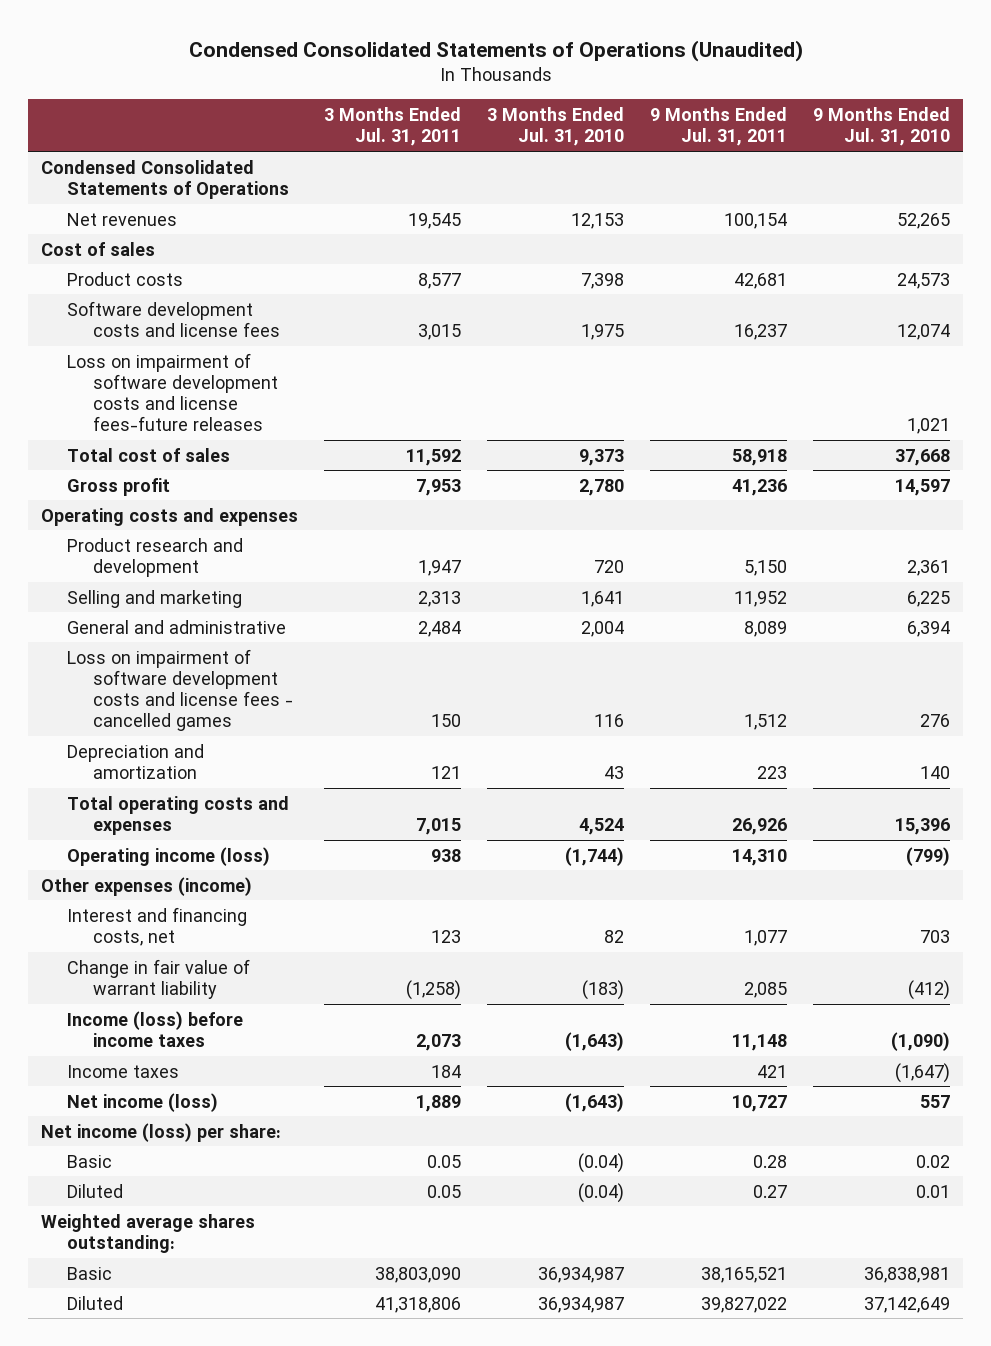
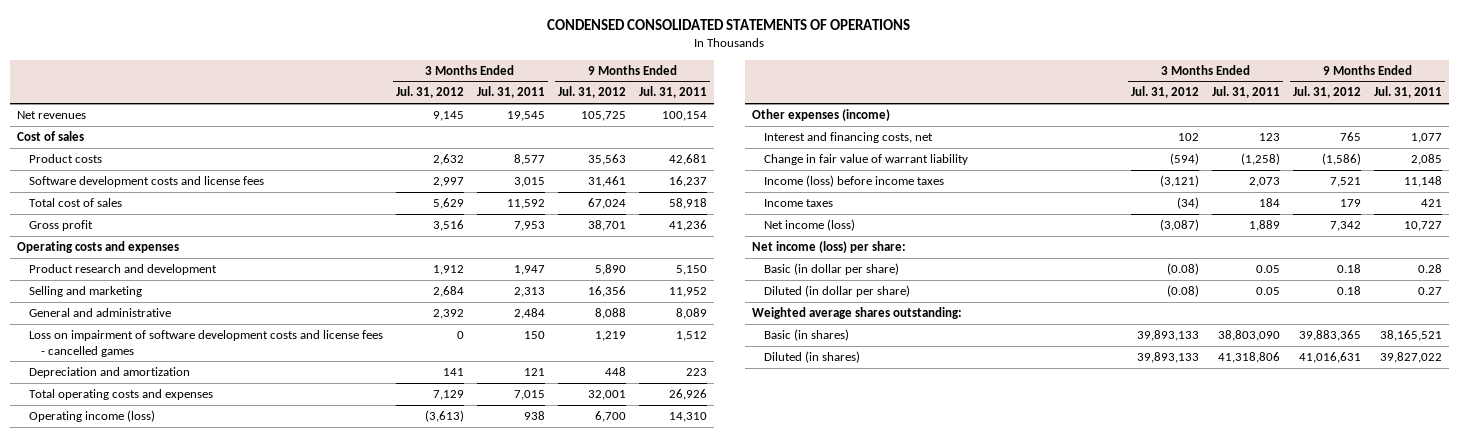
[188,39,803,62] Condensed Consolidated Statements of Operations (Unaudited) -> [547,18,911,30] CONDENSED CONSOLIDATED STATEMENTS OF OPERATIONS
[487,107,625,147] 3 Months Ended Jul. 31, 2010 -> none
[812,107,950,147] 9 Months Ended Jul. 31, 2010 -> none
none -> [395,86,464,99] Jul. 31, 2012
none -> [558,86,627,99] Jul. 31, 2012
[41,159,290,199] Condensed Consolidated Statements of Operations -> none
[67,352,278,432] Loss on impairment of software development costs and license fees-future releases -> none
[67,1154,113,1168] Basic -> [764,262,900,275] Basic (in dollar per share)
[67,1183,124,1198] Diluted -> [764,284,911,297] Diluted (in dollar per share)
[67,1266,113,1280] Basic -> [764,328,850,341] Basic (in shares)
[67,1295,124,1310] Diluted -> [764,350,861,363] Diluted (in shares)

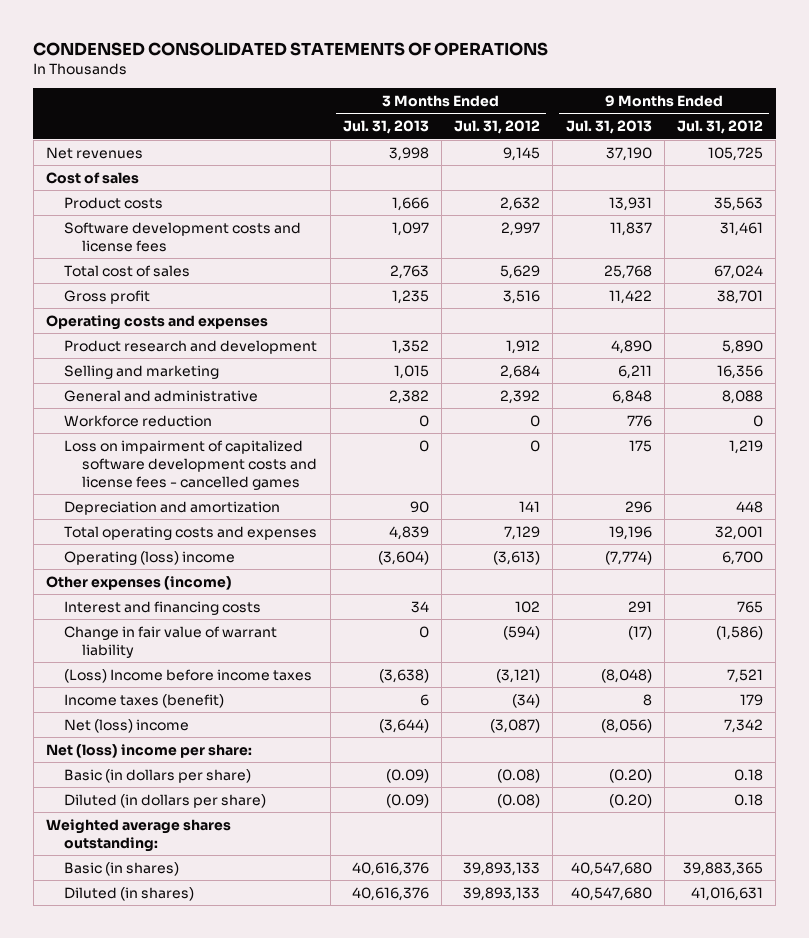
[476,86,545,99] Jul. 31, 2011 -> none
[639,86,708,99] Jul. 31, 2011 -> none
none -> [342,120,429,135] Jul. 31, 2013
none -> [565,120,652,135] Jul. 31, 2013
none -> [64,414,213,427] Workforce reduction
[28,329,383,357] Loss on impairment of software development costs and license fees - cancelled games -> [64,439,318,490] Loss on impairment of capitalized software development costs and license fees - cancelled games
[28,409,155,422] Operating income (loss) -> [64,550,236,565] Operating (loss) income
[764,131,934,143] Interest and financing costs, net -> [64,600,262,615] Interest and financing costs
[764,174,945,187] Income (loss) before income taxes -> [64,668,313,683] (Loss) Income before income taxes
[764,198,834,207] Income taxes -> [64,693,225,708] Income taxes (benefit)
[764,218,856,231] Net income (loss) -> [64,718,190,733] Net (loss) income
[751,240,906,253] Net income (loss) per share: -> [45,743,252,758] Net (loss) income per share:
[764,262,900,275] Basic (in dollar per share) -> [64,768,252,783] Basic (in dollars per share)
[764,284,911,297] Diluted (in dollar per share) -> [64,793,267,808] Diluted (in dollars per share)

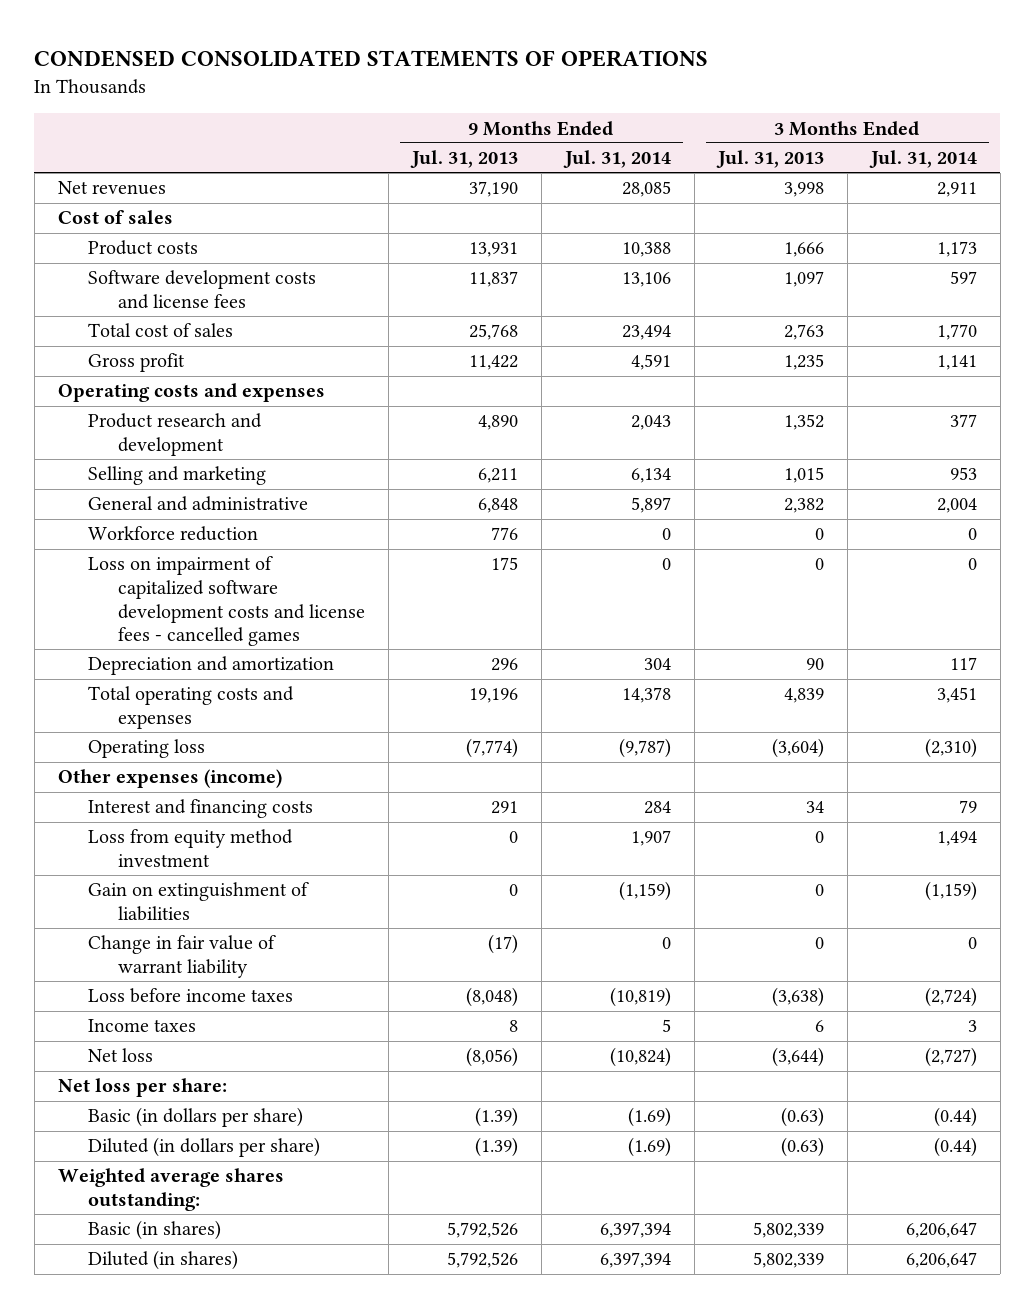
[454,120,541,135] Jul. 31, 2012 -> none
[676,120,763,135] Jul. 31, 2012 -> none
none -> [562,150,671,169] Jul. 31, 2014
none -> [868,150,977,169] Jul. 31, 2014
[64,550,236,565] Operating (loss) income -> [87,739,205,759] Operating loss
none -> [87,829,293,867] Loss from equity method investment
none -> [87,882,309,921] Gain on extinguishment of liabilities
[64,668,313,683] (Loss) Income before income taxes -> [87,988,293,1004] Loss before income taxes
[64,693,225,708] Income taxes (benefit) -> [87,1019,196,1033] Income taxes
[64,718,190,733] Net (loss) income -> [87,1048,153,1063] Net loss
[45,743,252,758] Net (loss) income per share: -> [57,1078,227,1098] Net loss per share:
[385,768,429,783] (0.09) -> [780,1107,824,1128] (0.63)
[608,768,652,783] (0.20) -> [474,1107,518,1128] (1.39)
[385,793,429,808] (0.09) -> [780,1137,824,1158] (0.63)
[608,793,652,808] (0.20) -> [474,1137,518,1158] (1.39)
[351,861,429,876] 40,616,376 -> [752,1222,824,1239] 5,802,339
[570,861,652,876] 40,547,680 -> [446,1222,518,1239] 5,792,526
[351,886,429,901] 40,616,376 -> [752,1252,824,1269] 5,802,339
[570,886,652,901] 40,547,680 -> [446,1252,518,1269] 5,792,526

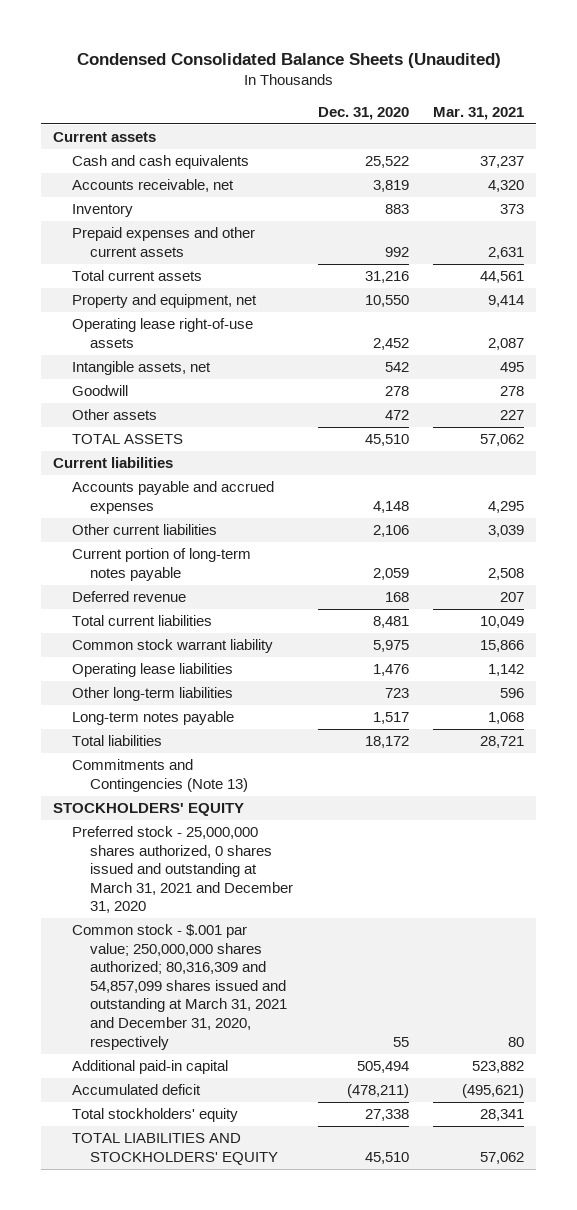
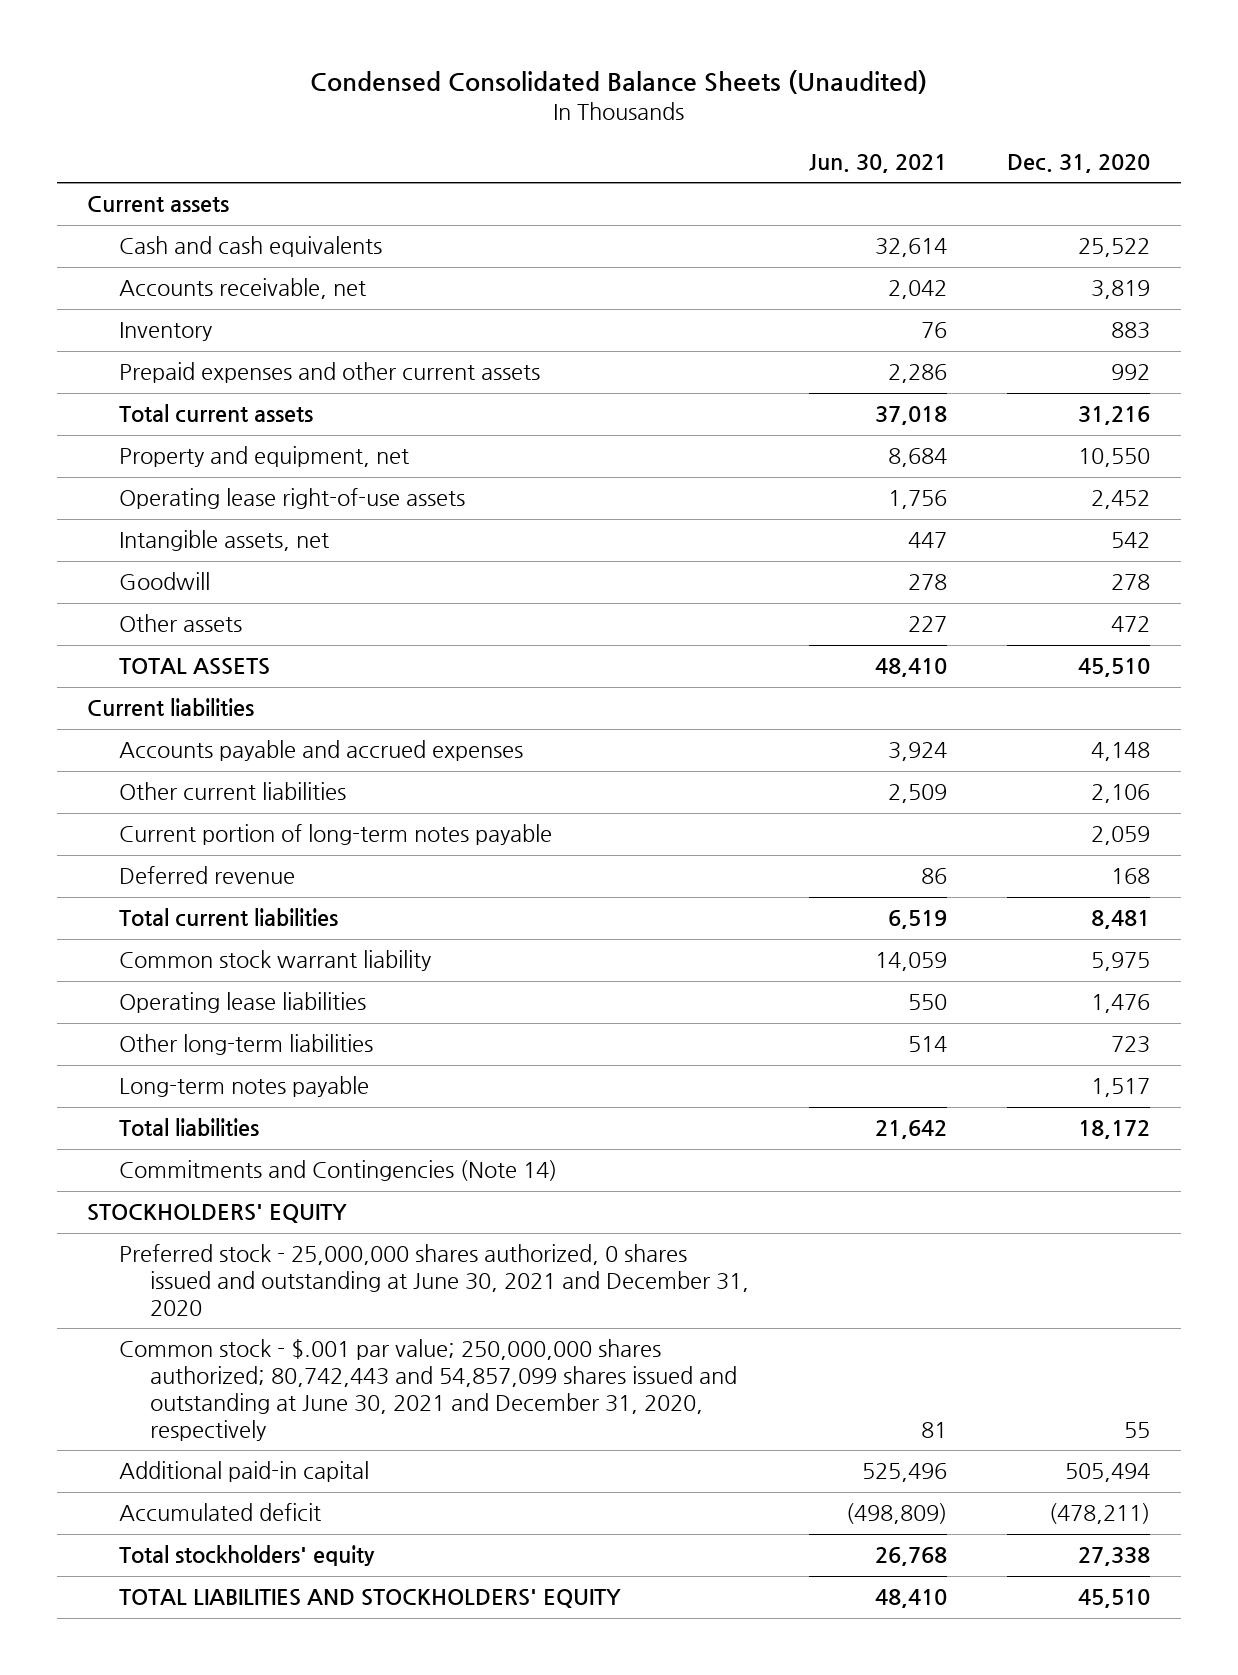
[432,106,524,120] Mar. 31, 2021 -> none
none -> [809,153,948,173] Jun. 30, 2021
[71,759,249,792] Commitments and Contingencies (Note 13) -> [118,1160,557,1182] Commitments and Contingencies (Note 14)
[71,826,294,914] Preferred stock - 25,000,000 shares authorized, 0 shares issued and outstanding at March 31, 2021 and December 31, 2020 -> [118,1244,750,1317] Preferred stock - 25,000,000 shares authorized, 0 shares issued and outstanding at June 30, 2021 and December 31, 2020
[71,924,288,1050] Common stock - $.001 par value; 250,000,000 shares authorized; 80,316,309 and 54,857,099 shares issued and outstanding at March 31, 2021 and December 31, 2020, respectively -> [118,1339,738,1441] Common stock - $.001 par value; 250,000,000 shares authorized; 80,742,443 and 54,857,099 shares issued and outstanding at June 30, 2021 and December 31, 2020, respectively

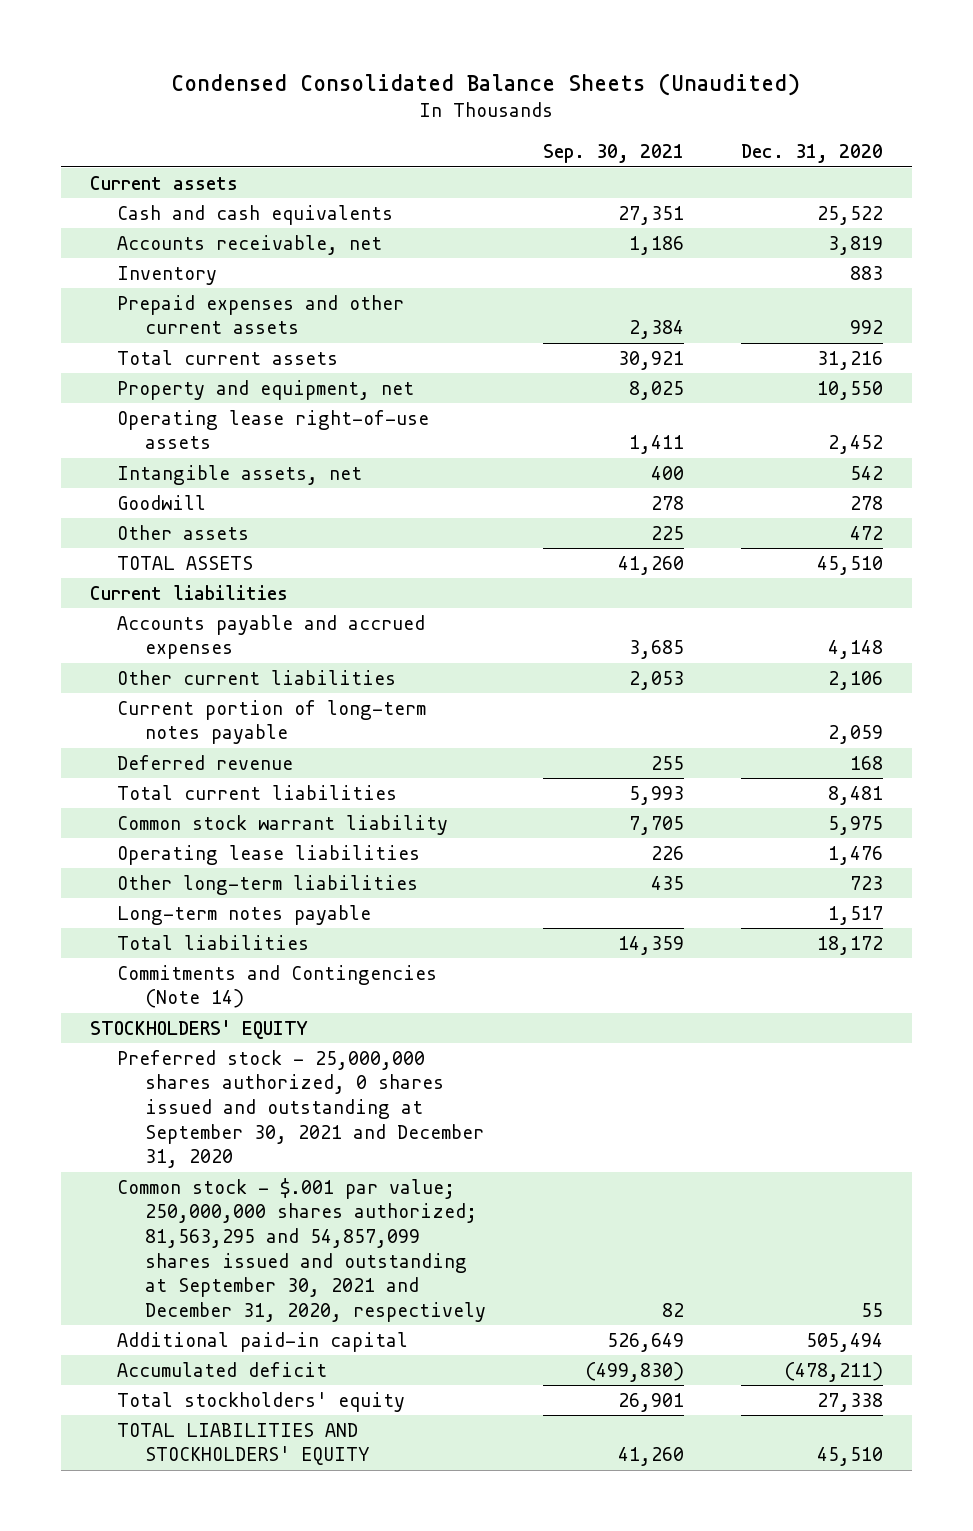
[809,153,948,173] Jun. 30, 2021 -> none
none -> [542,144,684,164] Sep. 30, 2021
[118,1244,750,1317] Preferred stock - 25,000,000 shares authorized, 0 shares issued and outstanding at June 30, 2021 and December 31, 2020 -> [117,1049,484,1169] Preferred stock - 25,000,000 shares authorized, 0 shares issued and outstanding at September 30, 2021 and December 31, 2020
[118,1339,738,1441] Common stock - $.001 par value; 250,000,000 shares authorized; 80,742,443 and 54,857,099 shares issued and outstanding at June 30, 2021 and December 31, 2020, respectively -> [117,1177,486,1322] Common stock - $.001 par value; 250,000,000 shares authorized; 81,563,295 and 54,857,099 shares issued and outstanding at September 30, 2021 and December 31, 2020, respectively

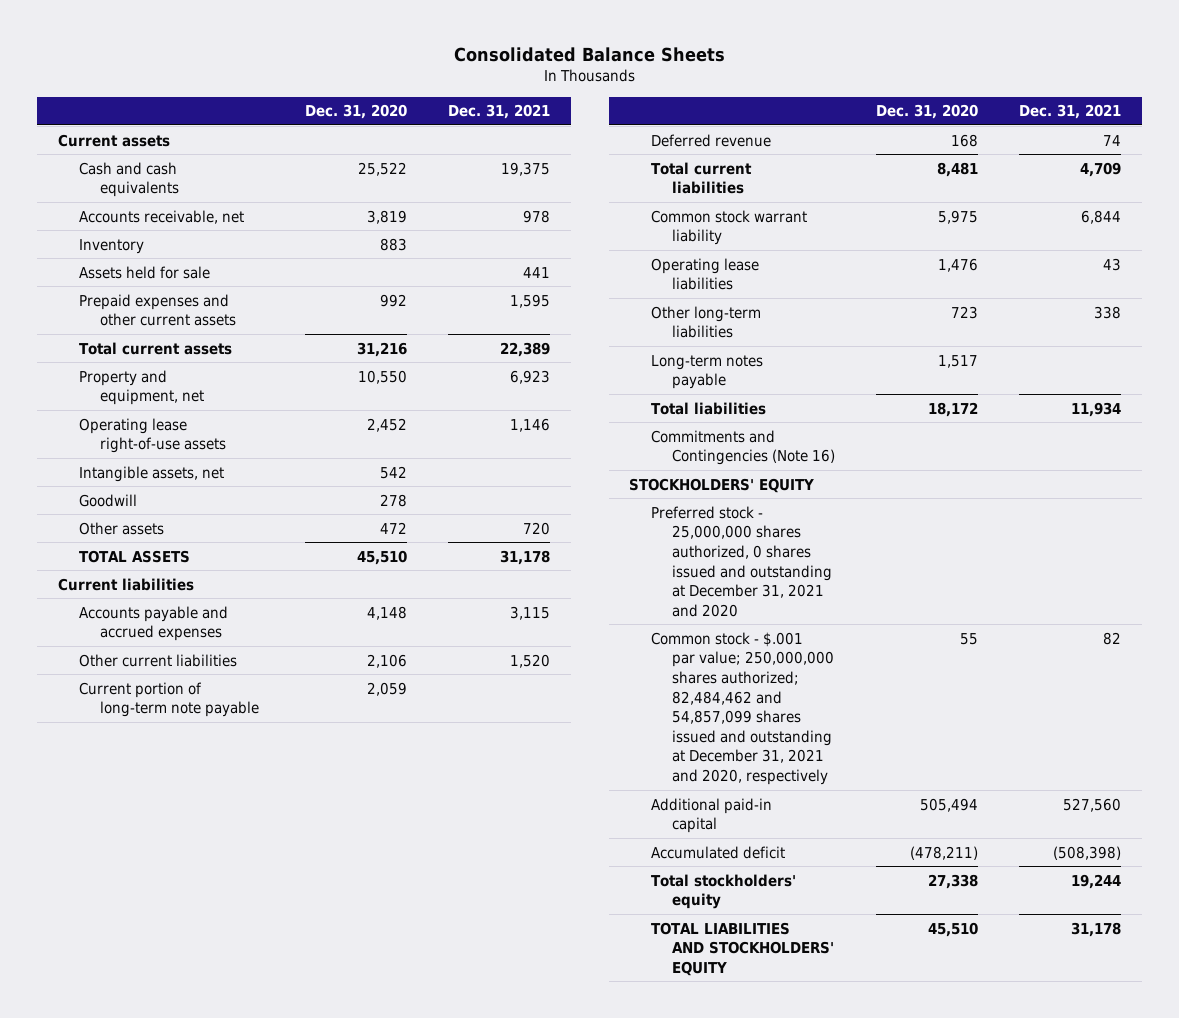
[171,73,801,97] Condensed Consolidated Balance Sheets (Unaudited) -> [453,46,725,62] Consolidated Balance Sheets
[542,144,684,164] Sep. 30, 2021 -> none
none -> [448,104,551,120] Dec. 31, 2021
none -> [79,265,211,279] Assets held for sale
[117,699,427,745] Current portion of long-term notes payable -> [79,681,260,718] Current portion of long-term note payable
[117,964,438,1009] Commitments and Contingencies (Note 14) -> [650,429,835,466] Commitments and Contingencies (Note 16)
[117,1049,484,1169] Preferred stock - 25,000,000 shares authorized, 0 shares issued and outstanding at September 30, 2021 and December 31, 2020 -> [650,505,832,617] Preferred stock - 25,000,000 shares authorized, 0 shares issued and outstanding at December 31, 2021 and 2020
[117,1177,486,1322] Common stock - $.001 par value; 250,000,000 shares authorized; 81,563,295 and 54,857,099 shares issued and outstanding at September 30, 2021 and December 31, 2020, respectively -> [650,631,834,786] Common stock - $.001 par value; 250,000,000 shares authorized; 82,484,462 and 54,857,099 shares issued and outstanding at December 31, 2021 and 2020, respectively

